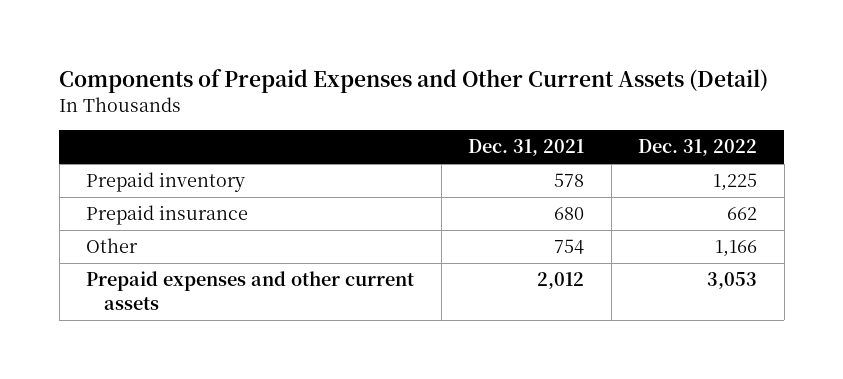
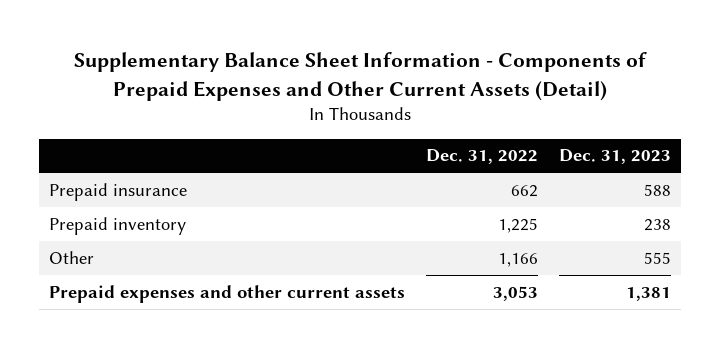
[59,69,769,94] Components of Prepaid Expenses and Other Current Assets (Detail) -> [74,52,648,101] Supplementary Balance Sheet Information - Components of Prepaid Expenses and Other Current Assets (Detail)
[468,139,585,157] Dec. 31, 2021 -> none
none -> [558,149,671,165] Dec. 31, 2023
[86,172,246,193] Prepaid inventory -> [49,216,187,235] Prepaid inventory

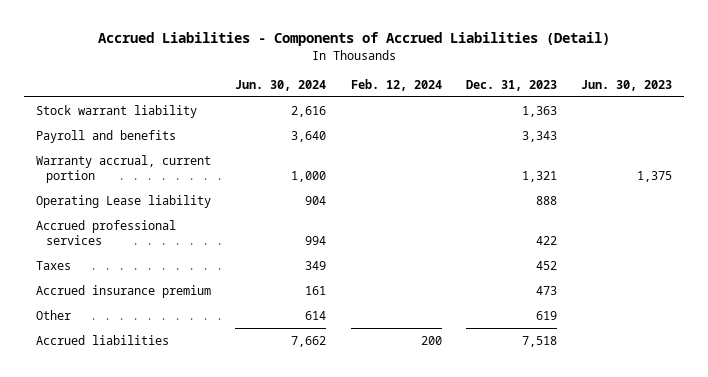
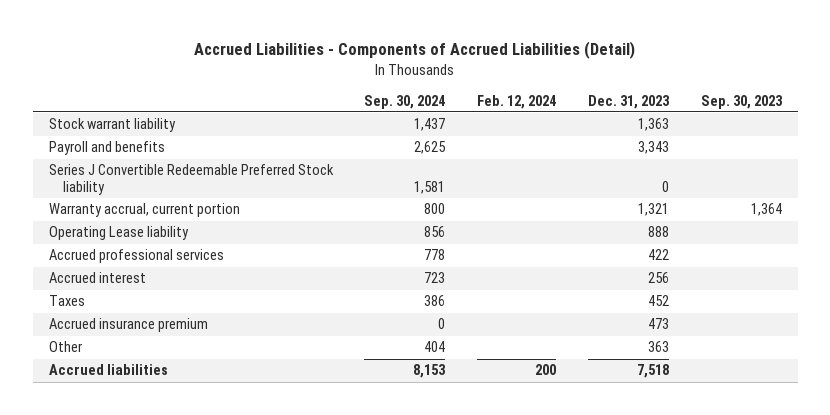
[235,79,327,91] Jun. 30, 2024 -> none
[580,79,672,91] Jun. 30, 2023 -> none
none -> [364,94,446,109] Sep. 30, 2024
none -> [700,94,783,109] Sep. 30, 2023
none -> [48,164,334,196] Series J Convertible Redeemable Preferred Stock liability
none -> [48,272,146,284] Accrued interest
[535,310,557,320] 619 -> [647,341,669,353] 363

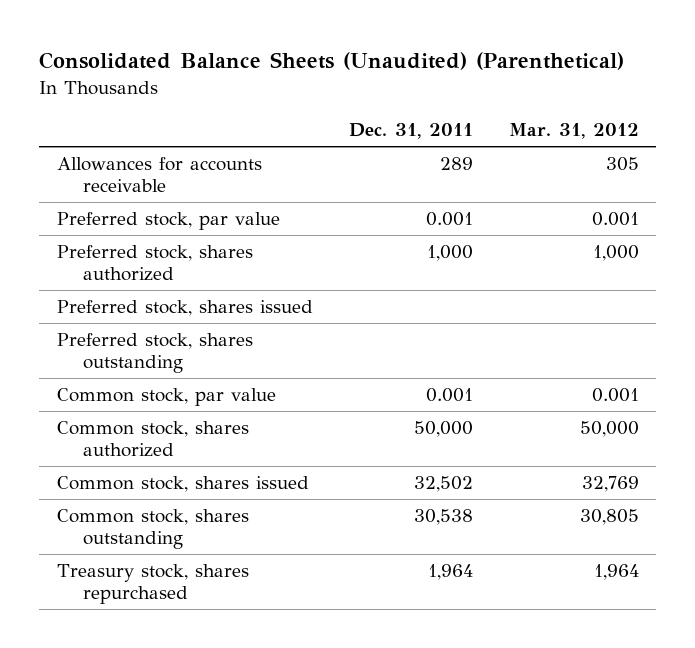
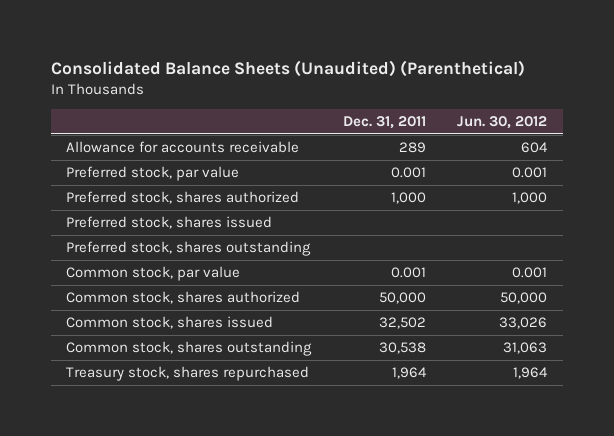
[508,123,639,140] Mar. 31, 2012 -> none
none -> [457,116,548,130] Jun. 30, 2012
[56,157,262,193] Allowances for accounts receivable -> [66,141,300,154] Allowance for accounts receivable

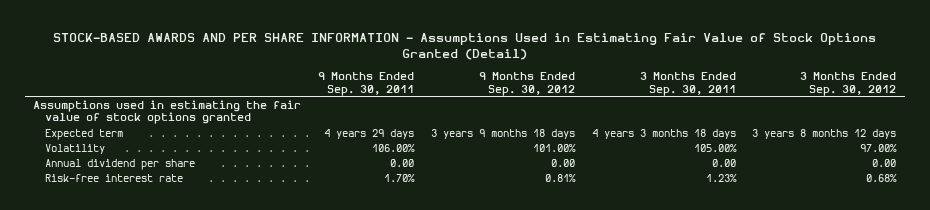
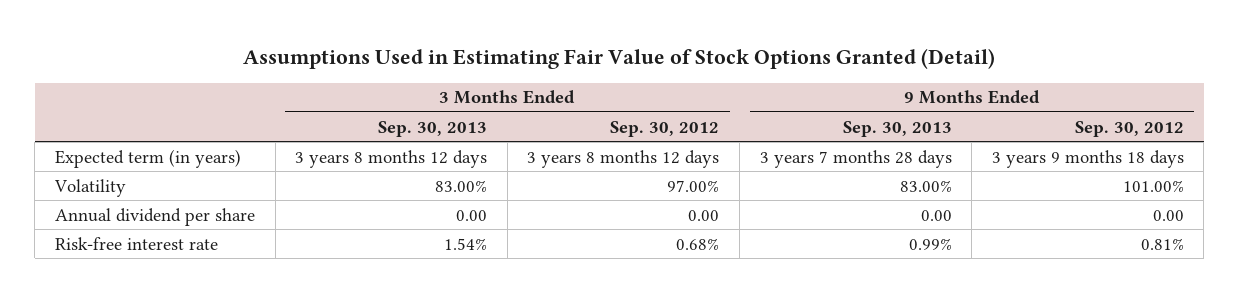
[52,32,876,61] STOCK-BASED AWARDS AND PER SHARE INFORMATION - Assumptions Used in Estimating Fair Value of Stock Options Granted (Detail) -> [243,47,996,69] Assumptions Used in Estimating Fair Value of Stock Options Granted (Detail)
[318,72,415,96] 9 Months Ended Sep. 30, 2011 -> none
[639,72,736,96] 3 Months Ended Sep. 30, 2011 -> none
none -> [378,120,488,137] Sep. 30, 2013
none -> [842,120,952,137] Sep. 30, 2013
[33,99,302,125] Assumptions used in estimating the fair value of stock options granted -> none
[45,128,124,140] Expected term -> [55,148,242,168] Expected term (in years)

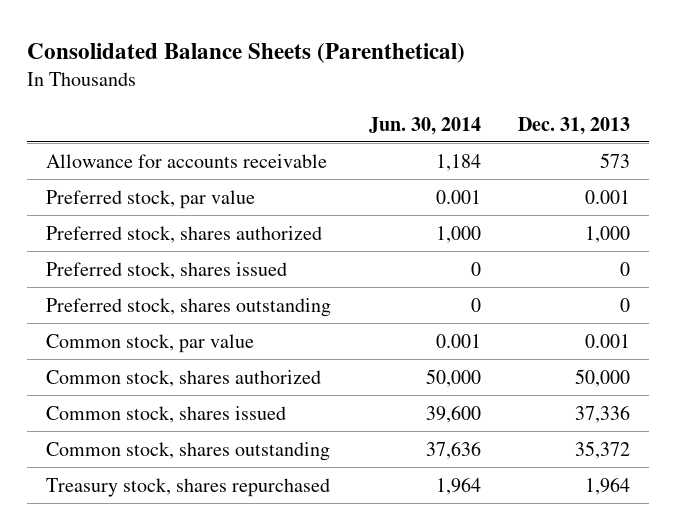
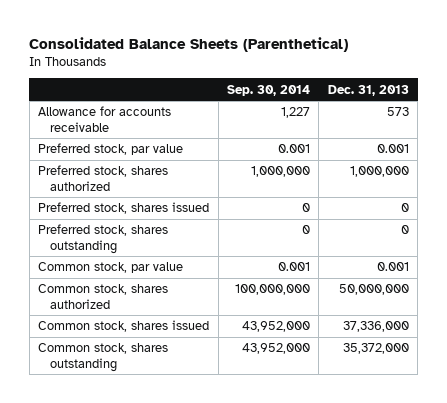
[368,116,481,135] Jun. 30, 2014 -> none
none -> [226,84,310,96] Sep. 30, 2014
[585,225,631,243] 1,000 -> [349,166,409,178] 1,000,000
[46,477,331,497] Treasury stock, shares repurchased -> none
[575,368,631,387] 50,000 -> [338,284,409,296] 50,000,000
[575,404,631,423] 37,336 -> [342,321,409,333] 37,336,000
[575,440,631,459] 35,372 -> [342,343,409,355] 35,372,000

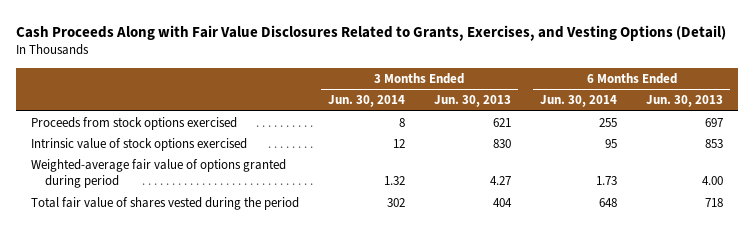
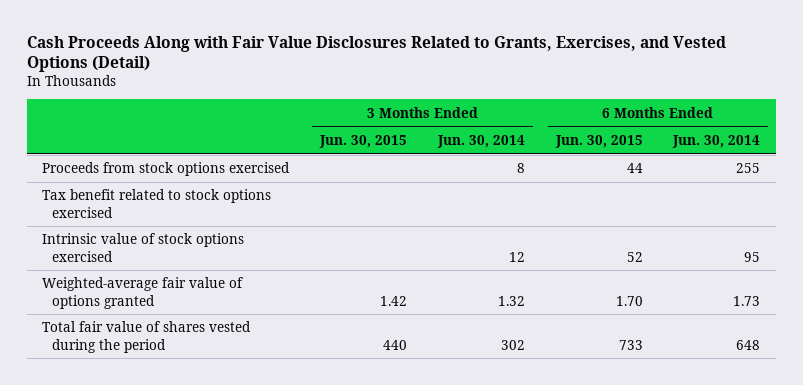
[16,24,727,41] Cash Proceeds Along with Fair Value Disclosures Related to Grants, Exercises, and Vesting Options (Detail) -> [27,35,727,73] Cash Proceeds Along with Fair Value Disclosures Related to Grants, Exercises, and Vested Options (Detail)
[433,95,511,108] Jun. 30, 2013 -> none
[646,95,724,108] Jun. 30, 2013 -> none
none -> [319,134,408,148] Jun. 30, 2015
none -> [554,134,643,148] Jun. 30, 2015
none -> [42,189,272,218] Tax benefit related to stock options exercised
[30,159,286,189] Weighted-average fair value of options granted during period -> [42,277,244,309] Weighted-average fair value of options granted

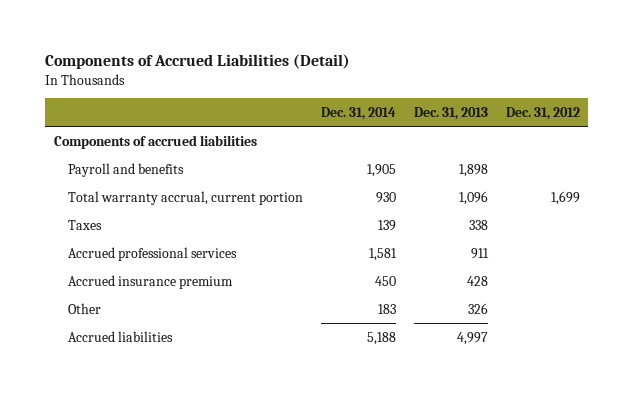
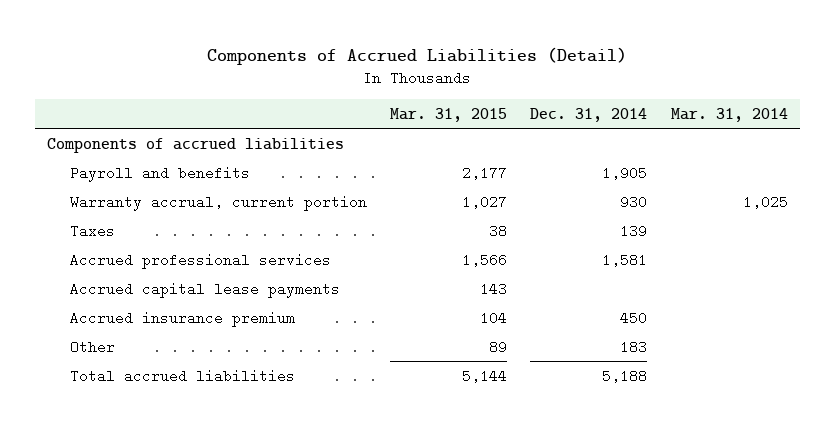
[413,107,488,121] Dec. 31, 2013 -> none
[505,107,580,121] Dec. 31, 2012 -> none
none -> [390,107,508,122] Mar. 31, 2015
none -> [670,107,788,122] Mar. 31, 2014
[68,190,304,205] Total warranty accrual, current portion -> [69,194,367,211] Warranty accrual, current portion
none -> [69,281,340,298] Accrued capital lease payments
[68,330,174,342] Accrued liabilities -> [69,368,295,383] Total accrued liabilities

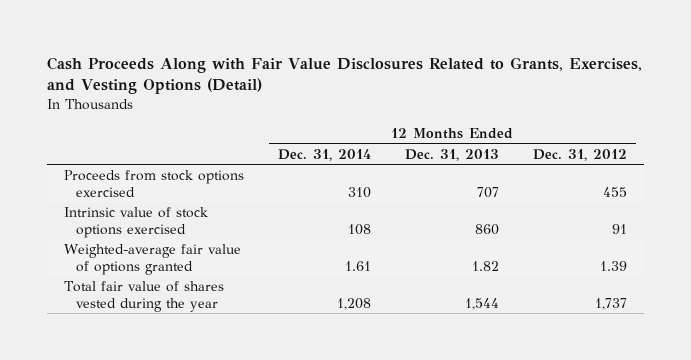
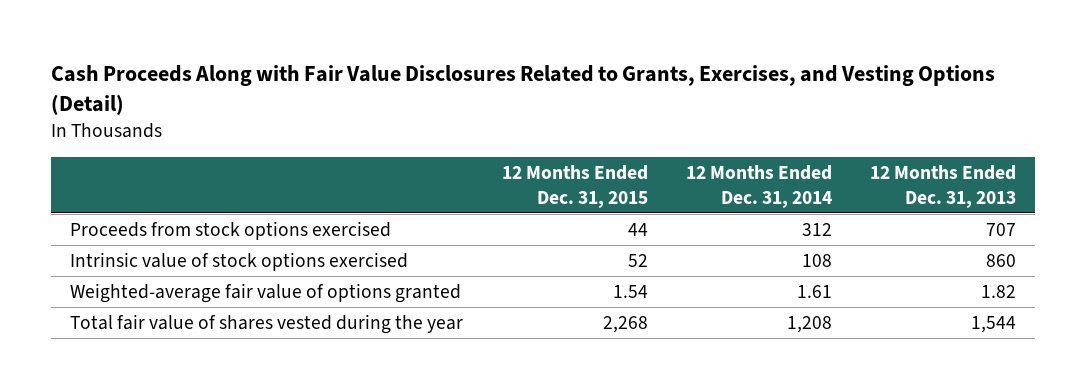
[532,148,627,161] Dec. 31, 2012 -> none
none -> [501,164,648,208] 12 Months Ended Dec. 31, 2015
[347,186,371,198] 310 -> [801,222,832,236] 312

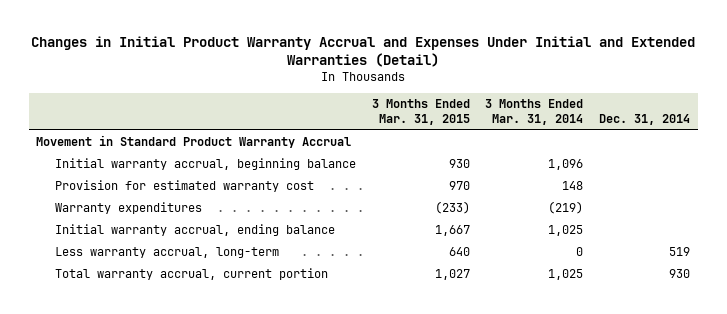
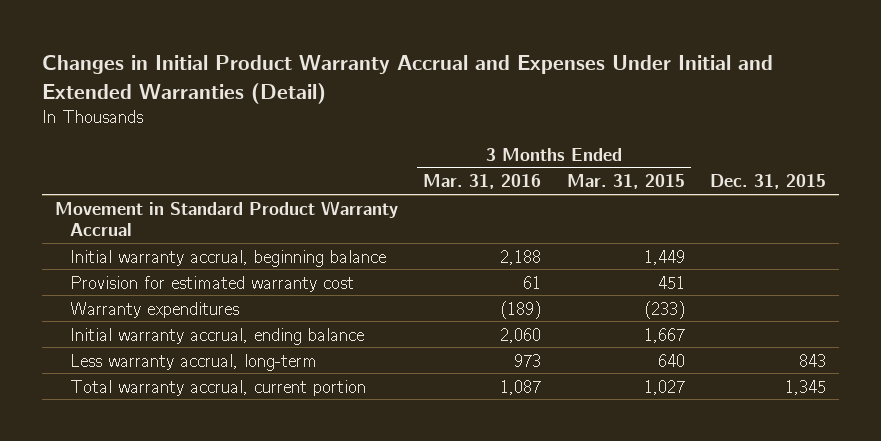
[485,99,584,126] 3 Months Ended Mar. 31, 2014 -> none
[599,114,691,126] Dec. 31, 2014 -> none
none -> [423,174,542,190] Mar. 31, 2016
none -> [710,174,827,190] Dec. 31, 2015
[448,159,470,169] 930 -> [643,249,685,265] 1,449
[448,181,470,191] 970 -> [657,275,685,289] 451

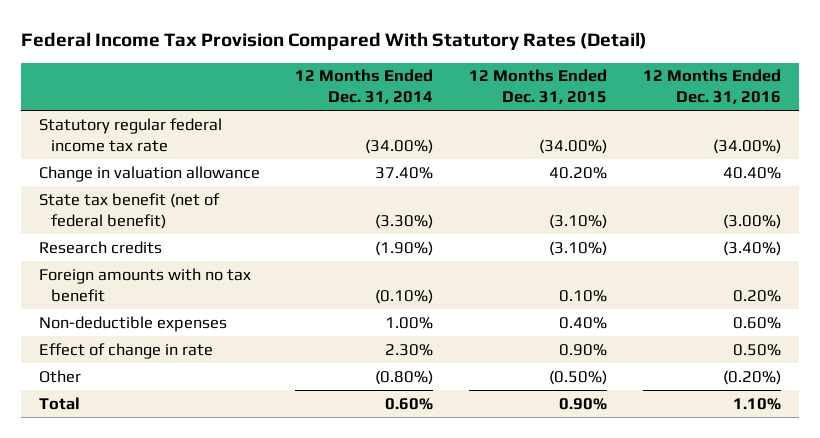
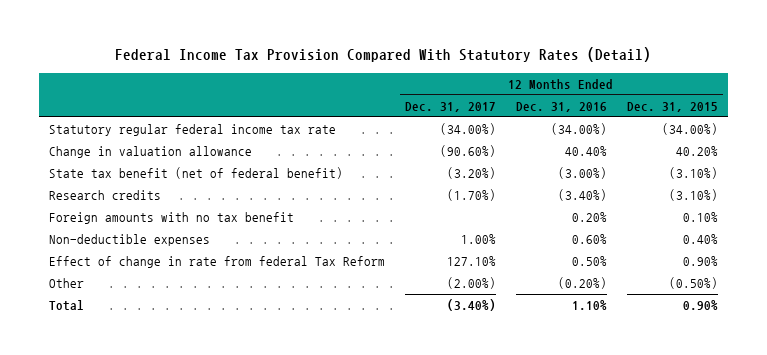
[295,69,434,105] 12 Months Ended Dec. 31, 2014 -> none
none -> [404,102,496,113] Dec. 31, 2017
[38,342,213,359] Effect of change in rate -> [48,256,385,269] Effect of change in rate from federal Tax Reform

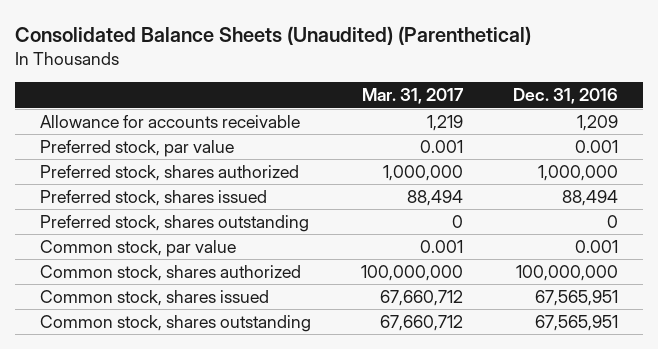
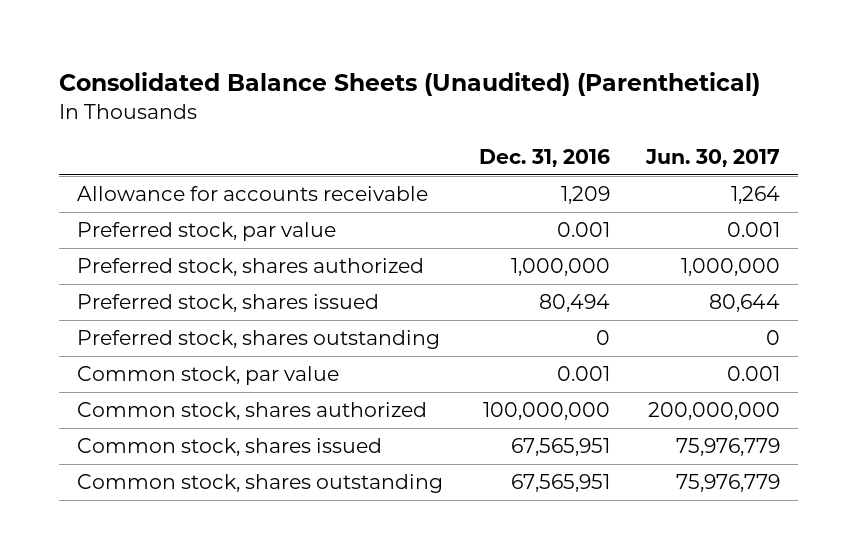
[361,88,464,105] Mar. 31, 2017 -> none
none -> [645,149,781,168] Jun. 30, 2017
[561,189,618,206] 88,494 -> [539,294,611,313] 80,494

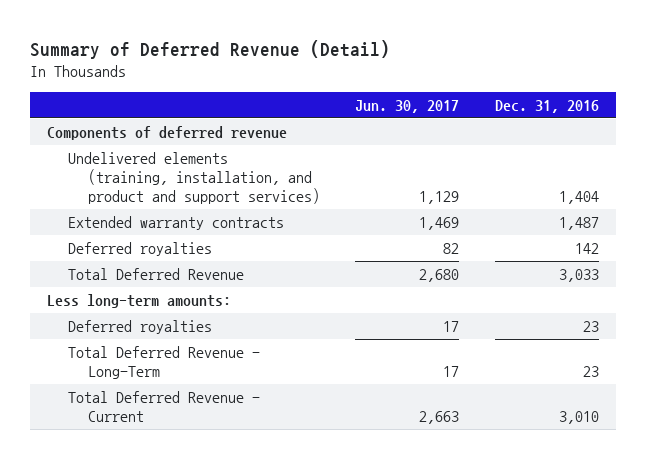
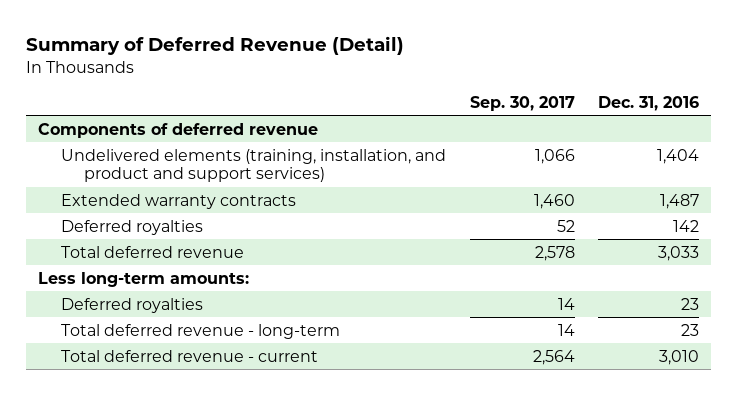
[355,100,460,114] Jun. 30, 2017 -> none
none -> [469,95,575,111] Sep. 30, 2017
[67,267,244,280] Total Deferred Revenue -> [60,245,244,258] Total deferred revenue
[67,345,260,380] Total Deferred Revenue - Long-Term -> [60,323,340,339] Total deferred revenue - long-term
[67,390,260,423] Total Deferred Revenue - Current -> [60,349,318,362] Total deferred revenue - current

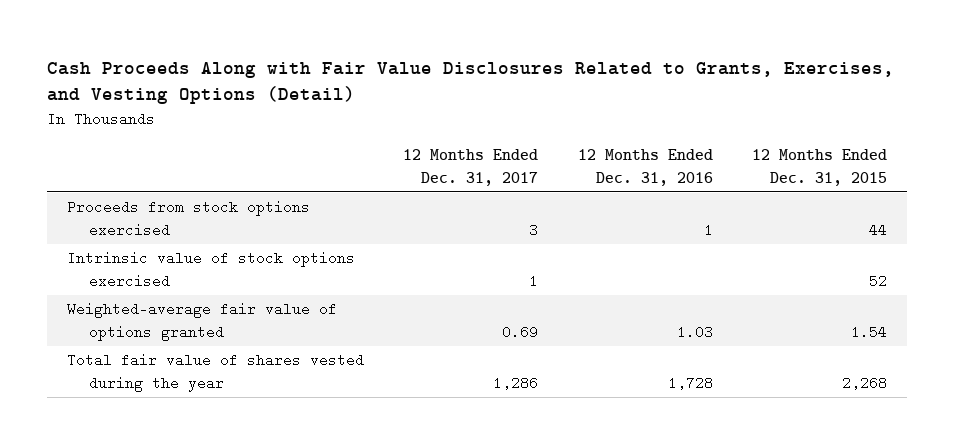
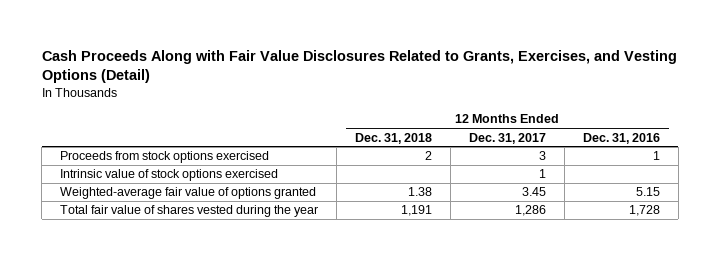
[752,149,888,186] 12 Months Ended Dec. 31, 2015 -> none
none -> [354,132,432,144] Dec. 31, 2018
[502,324,539,339] 0.69 -> [521,187,546,197] 3.45
[676,324,713,339] 1.03 -> [635,187,660,197] 5.15

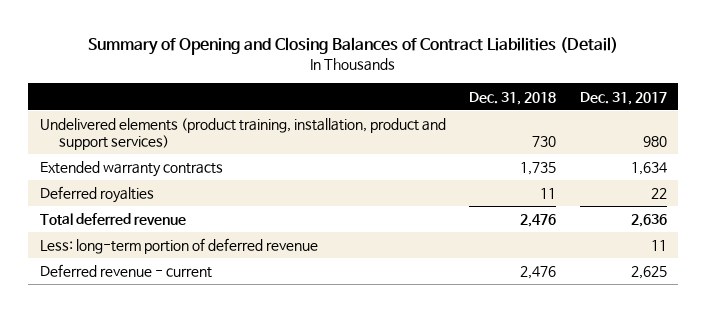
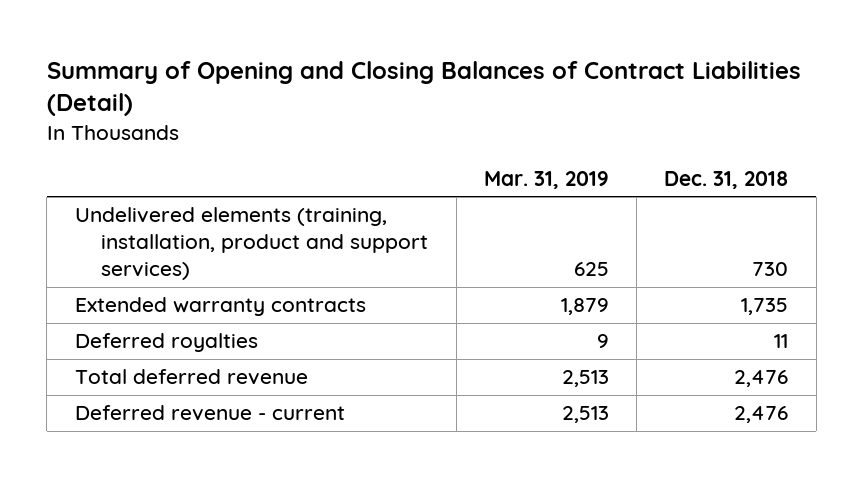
[579,91,667,105] Dec. 31, 2017 -> none
none -> [483,170,609,189] Mar. 31, 2019
[40,118,447,150] Undelivered elements (product training, installation, product and support services) -> [74,207,429,281] Undelivered elements (training, installation, product and support services)
[40,238,319,255] Less: long-term portion of deferred revenue -> none

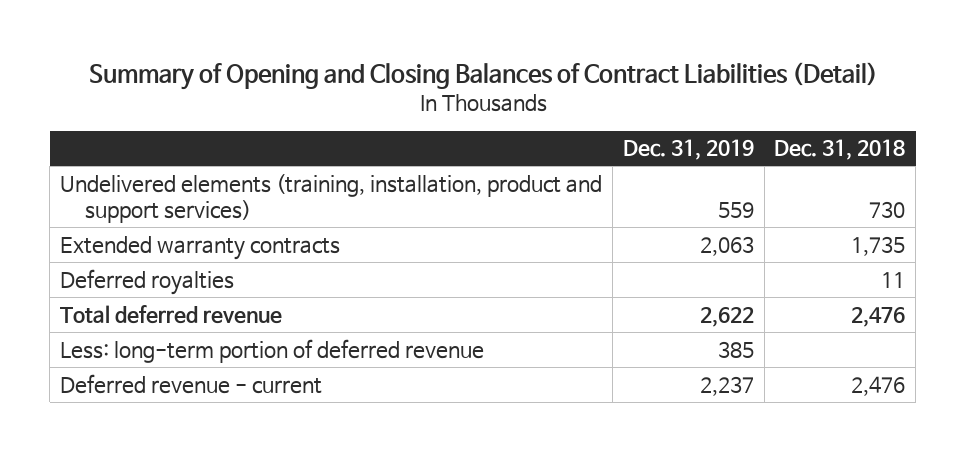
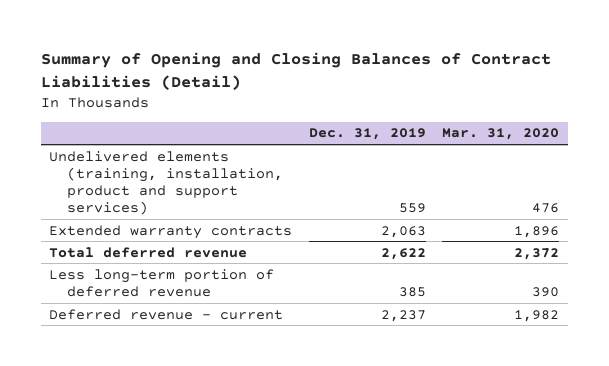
[774,139,906,161] Dec. 31, 2018 -> none
none -> [442,128,560,141] Mar. 31, 2020
[60,268,235,295] Deferred royalties -> none
[60,338,485,363] Less: long-term portion of deferred revenue -> [49,268,275,297] Less long-term portion of deferred revenue

